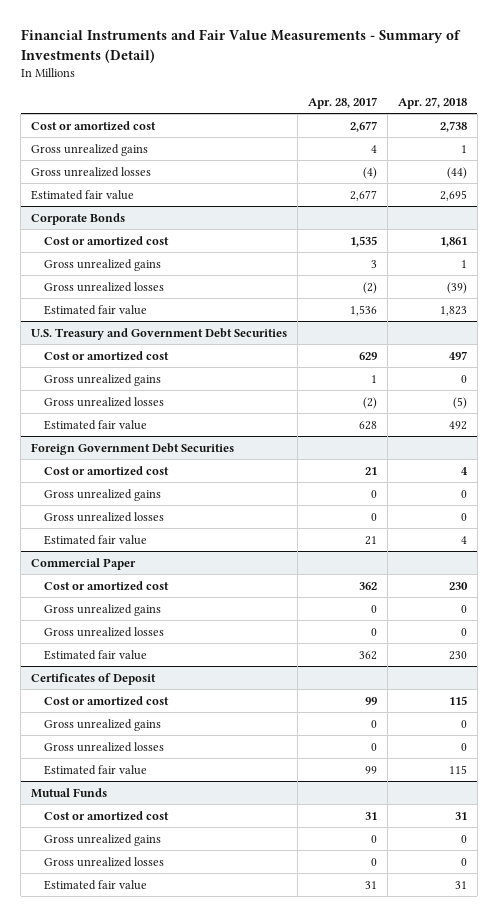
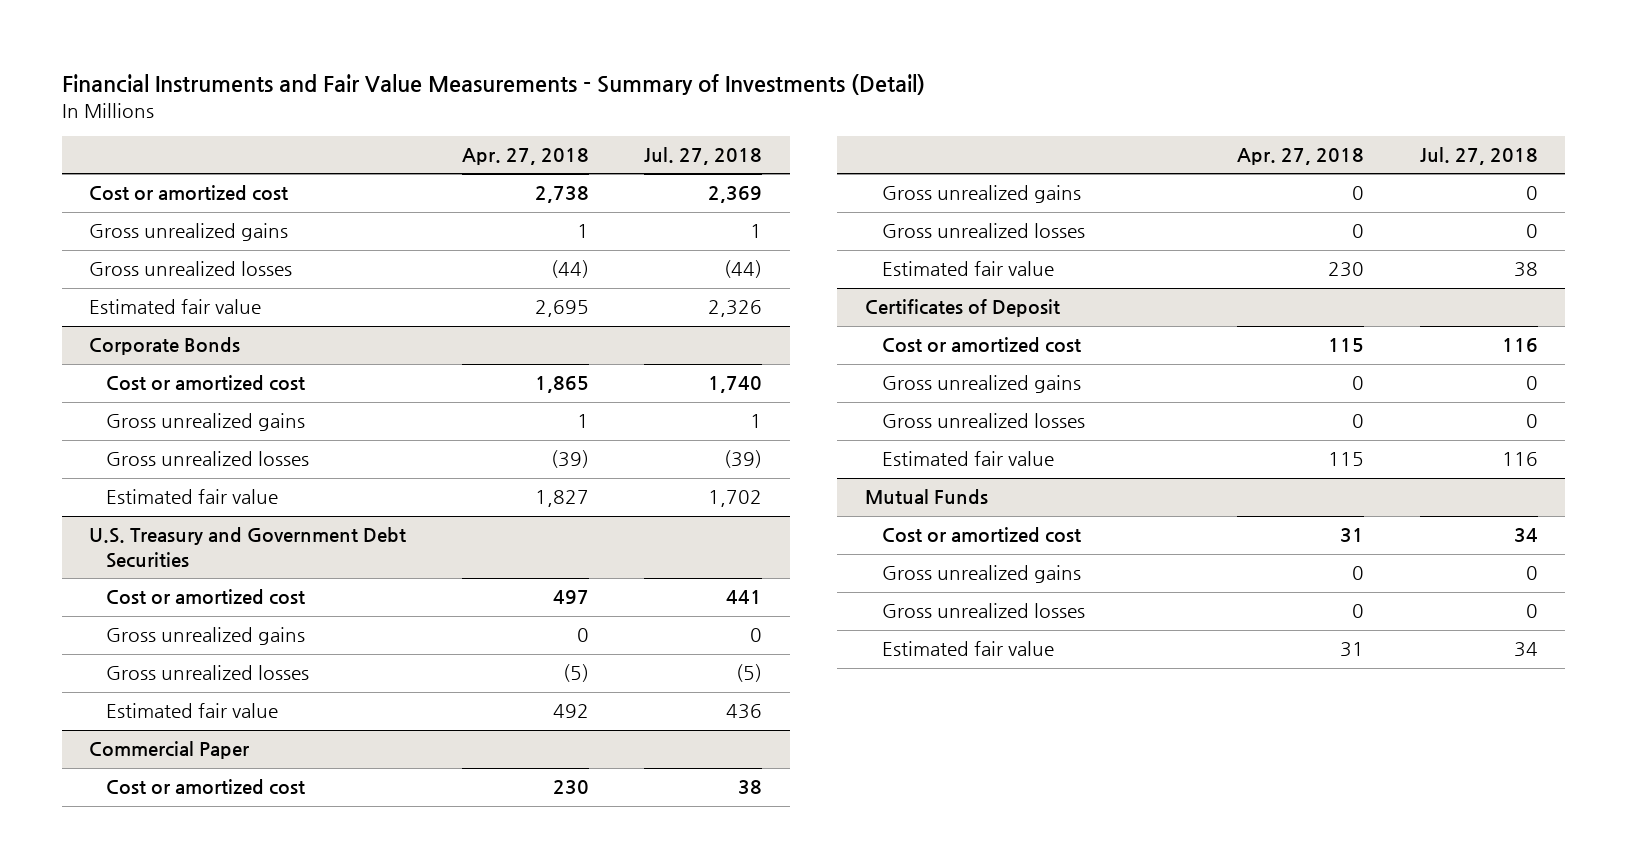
[307,96,377,109] Apr. 28, 2017 -> none
none -> [644,147,763,166] Jul. 27, 2018
[439,236,467,247] 1,861 -> [534,376,589,394] 1,865
[439,305,467,316] 1,823 -> [534,490,589,508] 1,827
[30,442,234,455] Foreign Government Debt Securities -> none
[44,465,170,476] Cost or amortized cost -> none
[44,488,162,501] Gross unrealized gains -> none
[44,511,165,522] Gross unrealized losses -> none
[44,534,148,545] Estimated fair value -> none

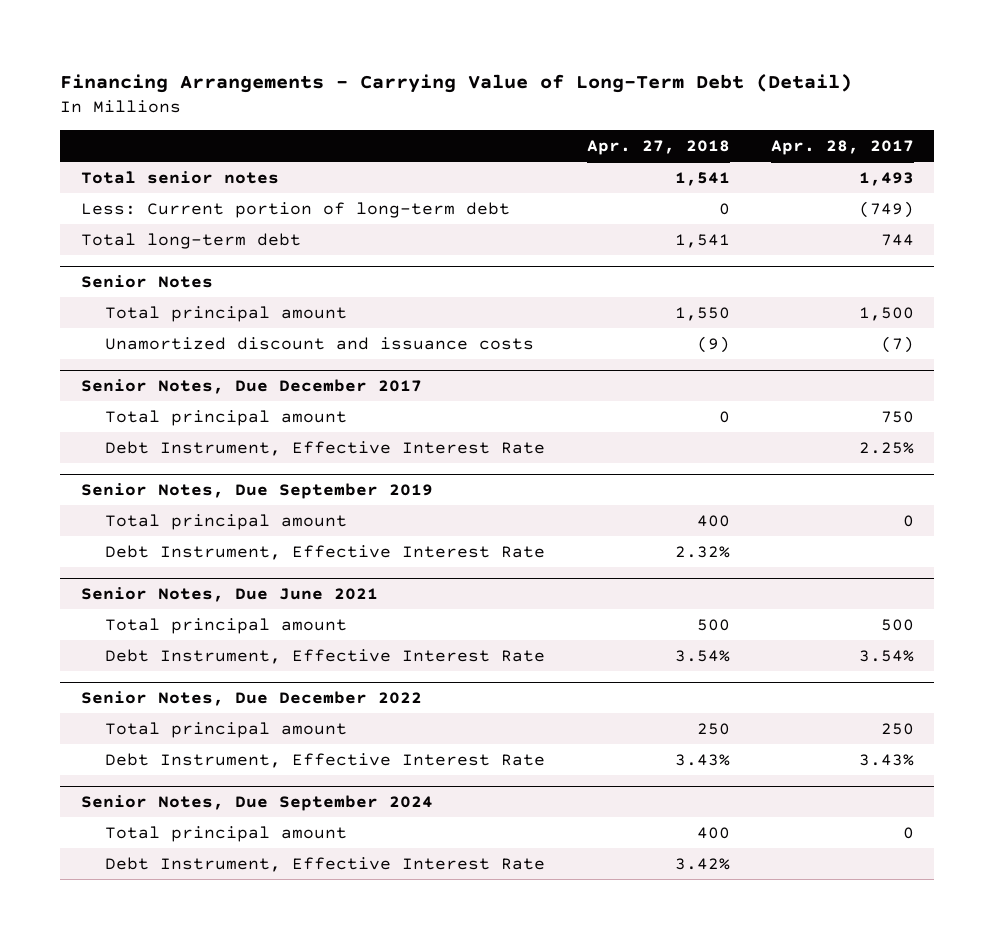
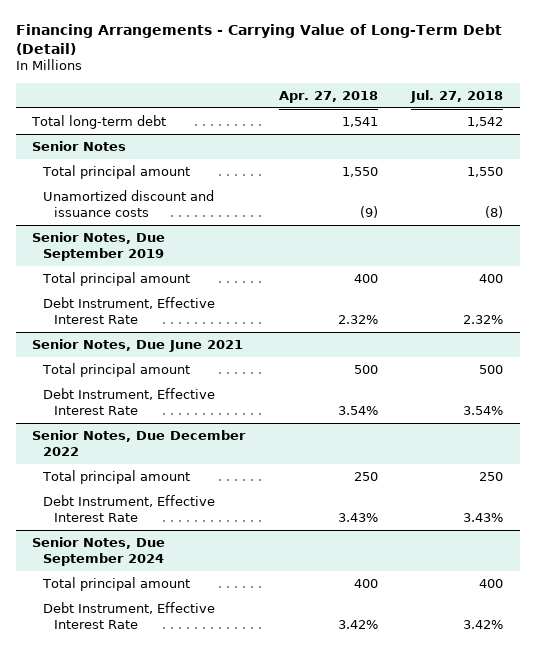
[770,139,914,155] Apr. 28, 2017 -> none
none -> [409,89,503,103] Jul. 27, 2018
[80,170,279,184] Total senior notes -> none
[80,201,510,218] Less: Current portion of long-term debt -> none
[80,379,422,395] Senior Notes, Due December 2017 -> none
[105,409,348,426] Total principal amount -> none
[105,440,546,456] Debt Instrument, Effective Interest Rate -> none

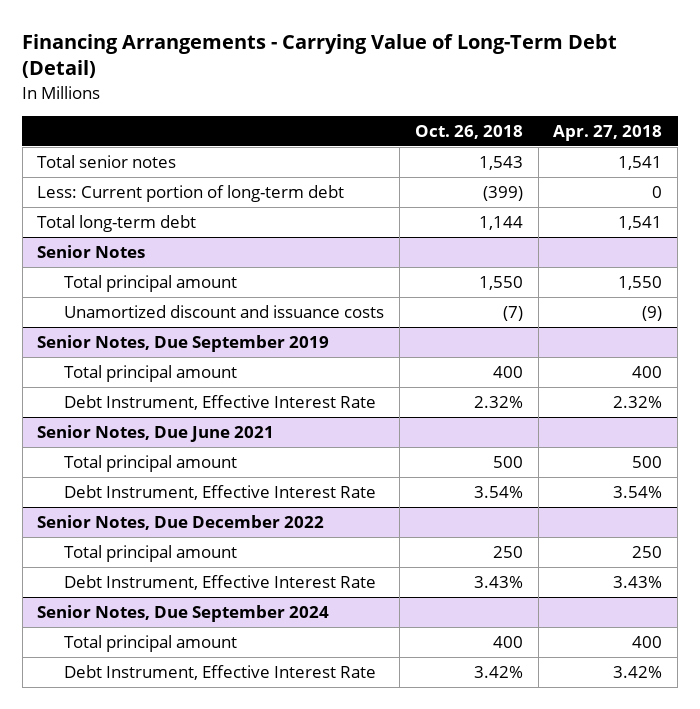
[409,89,503,103] Jul. 27, 2018 -> none
none -> [414,124,523,139] Oct. 26, 2018
none -> [37,155,177,169] Total senior notes
none -> [37,185,345,203] Less: Current portion of long-term debt

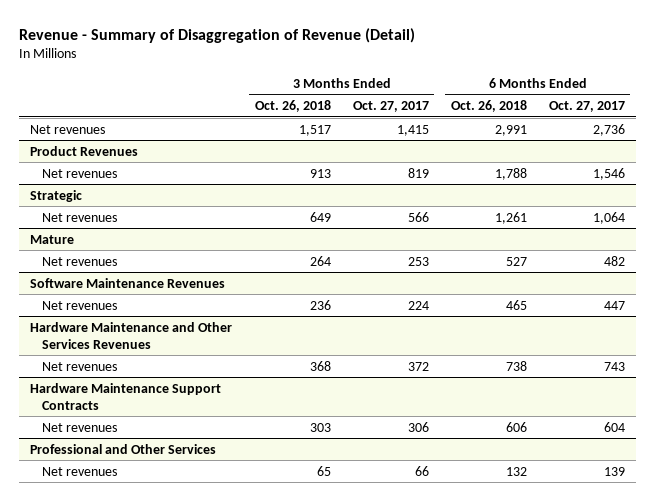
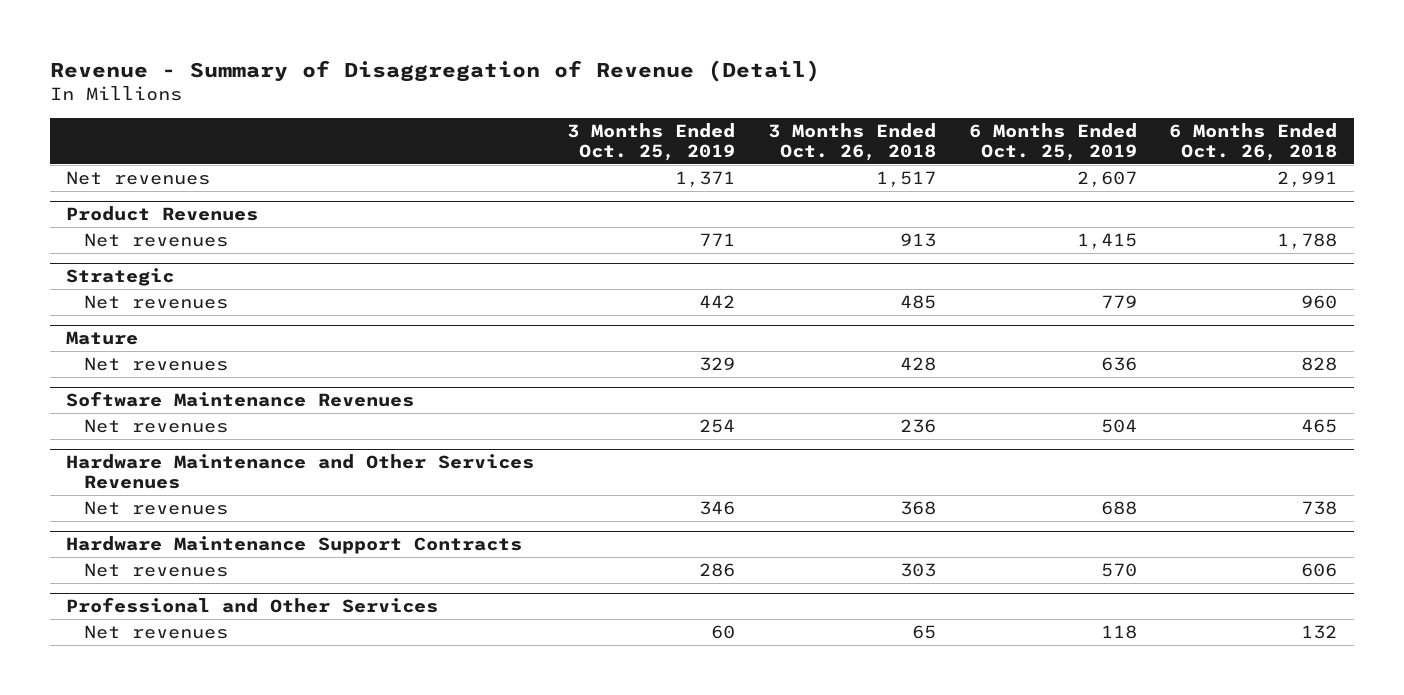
[352,100,429,112] Oct. 27, 2017 -> none
[548,100,625,112] Oct. 27, 2017 -> none
none -> [567,122,736,161] 3 Months Ended Oct. 25, 2019
none -> [968,122,1137,161] 6 Months Ended Oct. 25, 2019
[309,211,331,222] 649 -> [899,294,936,309] 485
[494,211,527,224] 1,261 -> [1301,294,1338,309] 960
[309,255,331,266] 264 -> [899,356,936,371] 428
[505,256,527,266] 527 -> [1301,356,1338,371] 828

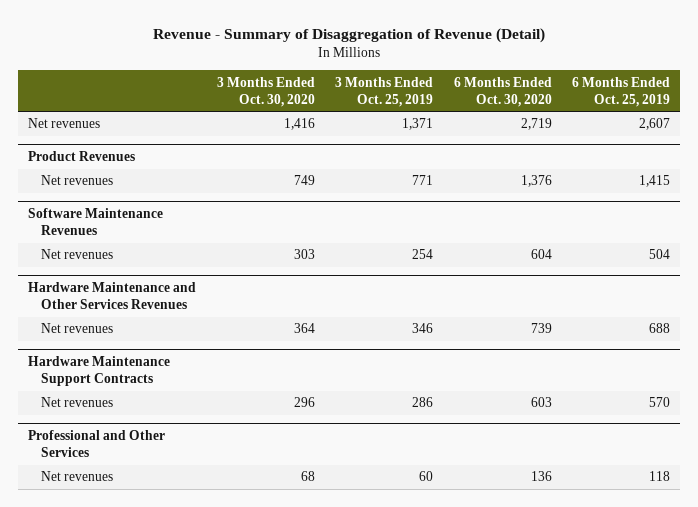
[767,122,936,161] 3 Months Ended Oct. 26, 2018 -> none
[1169,122,1338,161] 6 Months Ended Oct. 26, 2018 -> none
none -> [216,76,315,107] 3 Months Ended Oct. 30, 2020
none -> [453,76,552,107] 6 Months Ended Oct. 30, 2020
[66,268,175,287] Strategic -> none
[83,294,228,309] Net revenues -> none
[66,331,139,346] Mature -> none
[83,356,228,371] Net revenues -> none

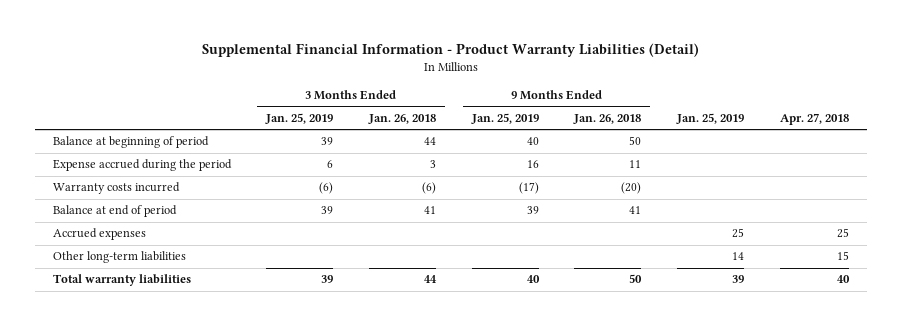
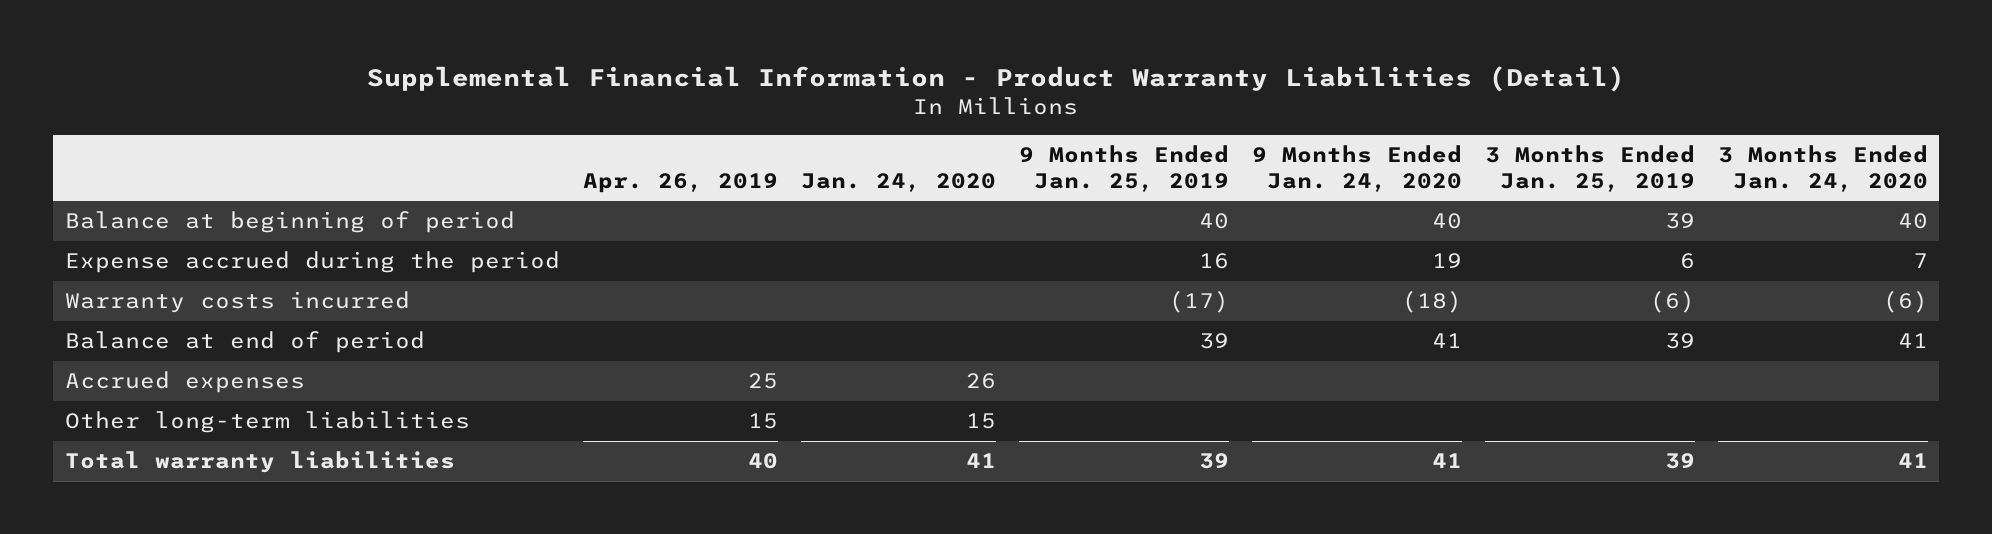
[368,113,437,124] Jan. 26, 2018 -> none
[573,113,642,124] Jan. 26, 2018 -> none
[676,112,745,124] Jan. 25, 2019 -> none
[779,112,849,125] Apr. 27, 2018 -> none
none -> [582,172,778,193] Apr. 26, 2019
none -> [800,172,996,192] Jan. 24, 2020
none -> [1251,145,1462,192] 9 Months Ended Jan. 24, 2020
none -> [1717,145,1928,192] 3 Months Ended Jan. 24, 2020
[526,275,540,284] 40 -> [1198,453,1229,470] 39

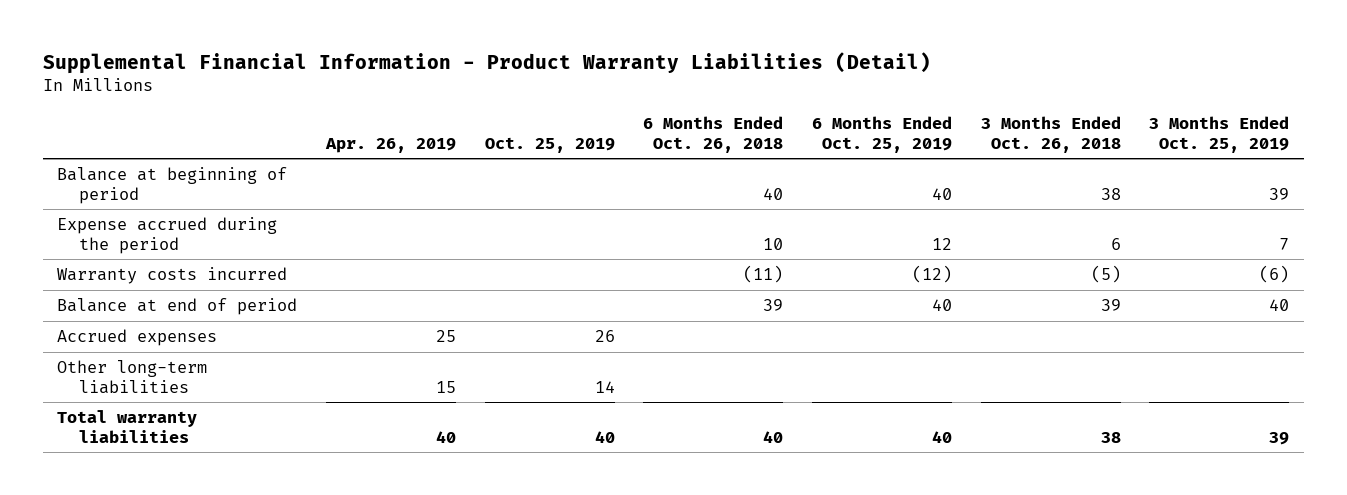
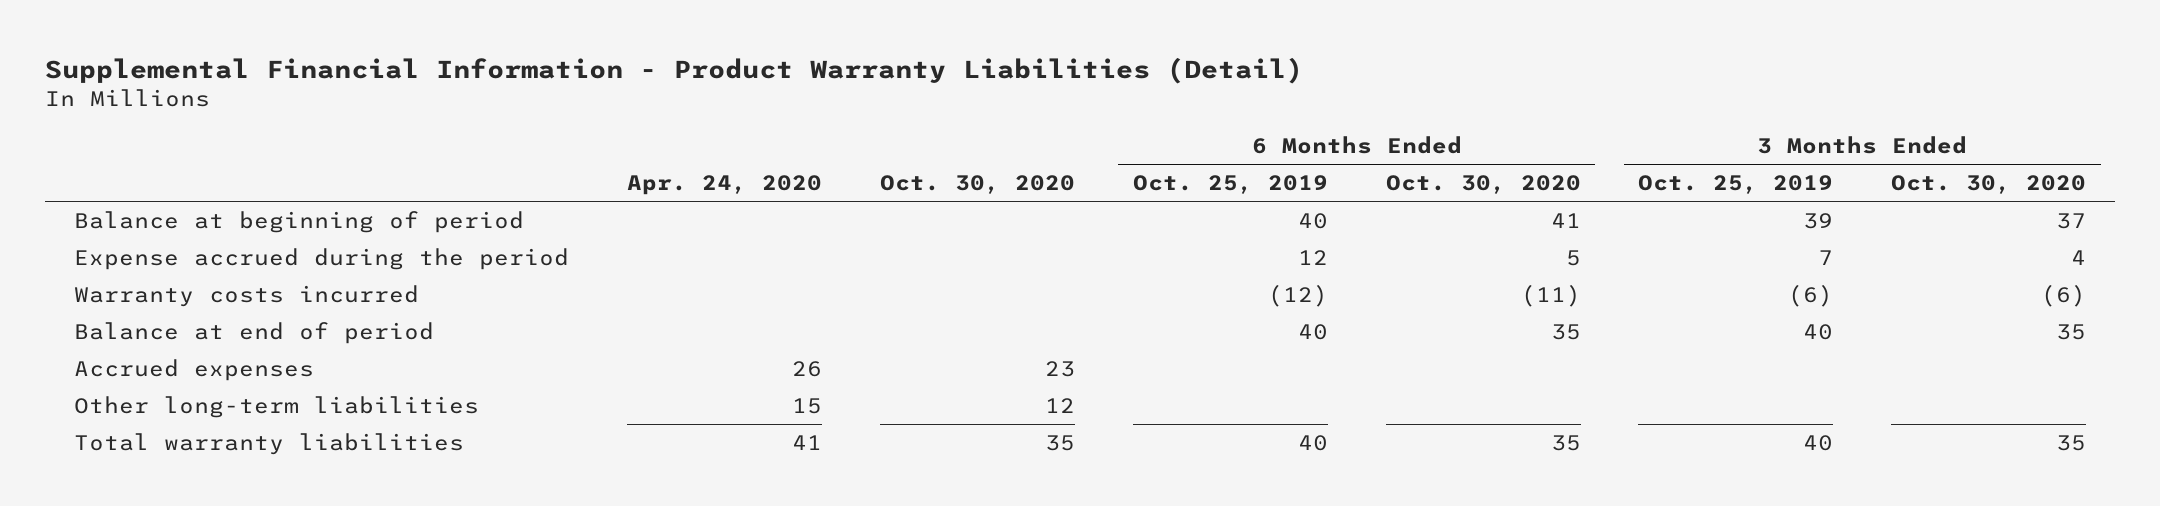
[324,137,456,153] Apr. 26, 2019 -> none
[484,136,615,153] Oct. 25, 2019 -> none
[643,116,784,153] 6 Months Ended Oct. 26, 2018 -> none
[980,116,1121,153] 3 Months Ended Oct. 26, 2018 -> none
none -> [626,175,822,196] Apr. 24, 2020
none -> [879,175,1075,195] Oct. 30, 2020
none -> [1385,175,1581,195] Oct. 30, 2020
none -> [1891,175,2087,195] Oct. 30, 2020
[1269,431,1290,445] 39 -> [1803,434,1834,451] 40

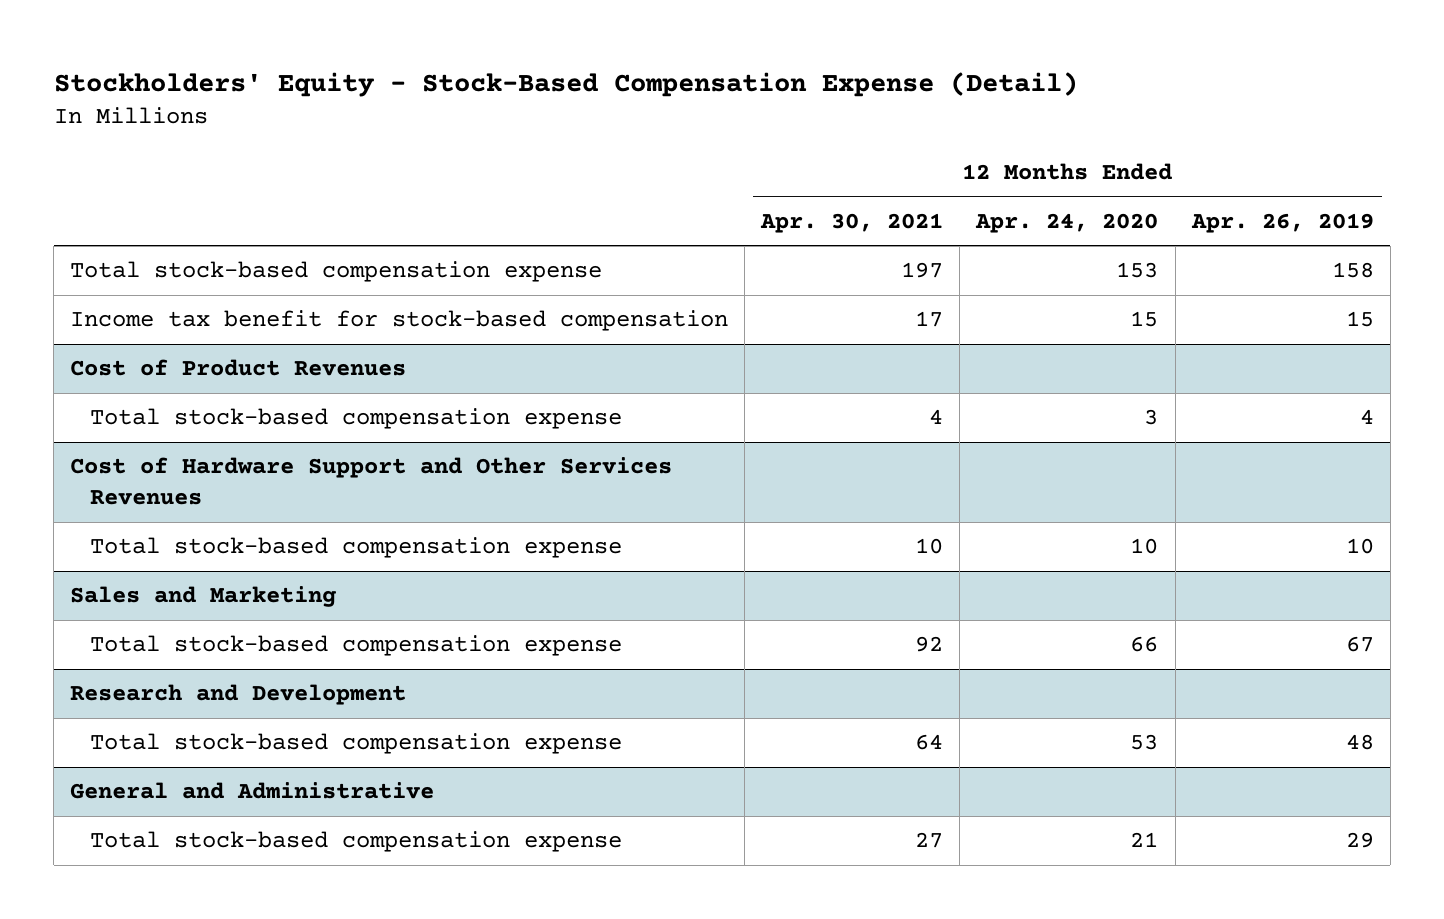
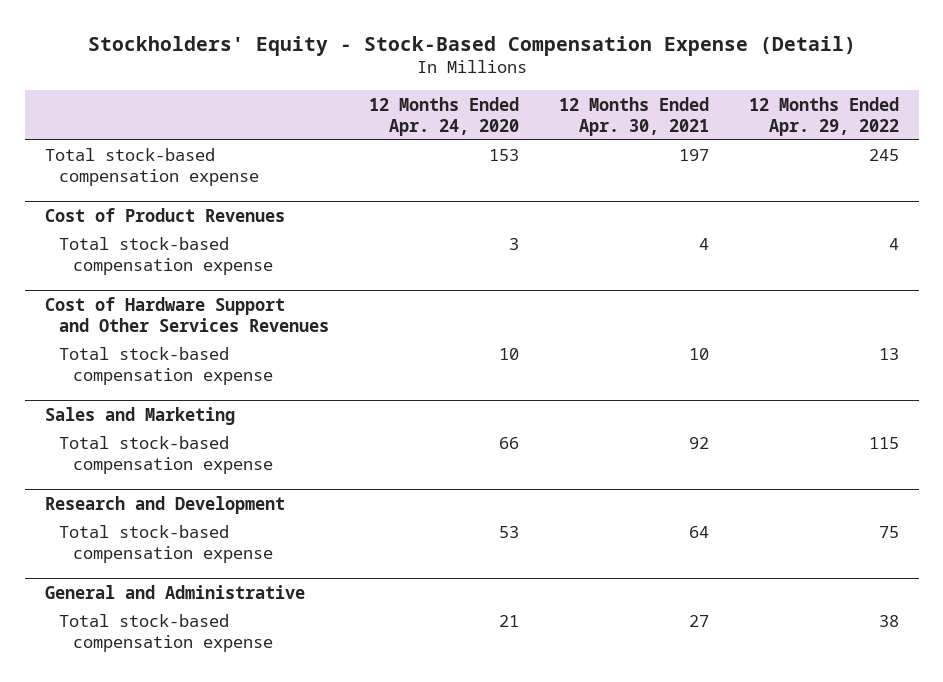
[1190,212,1374,233] Apr. 26, 2019 -> none
none -> [748,96,899,136] 12 Months Ended Apr. 29, 2022
[70,310,729,332] Income tax benefit for stock-based compensation -> none

